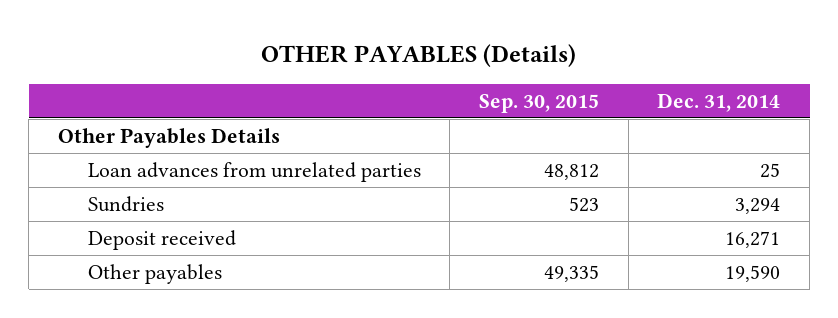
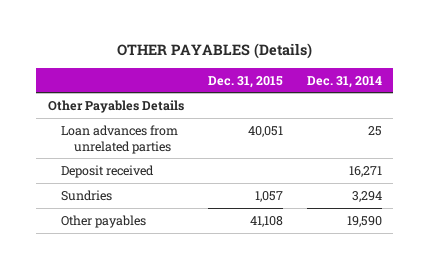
[479,93,600,113] Sep. 30, 2015 -> none
none -> [207,75,283,88] Dec. 31, 2015
[87,196,164,213] Sundries -> [60,189,112,201] Sundries

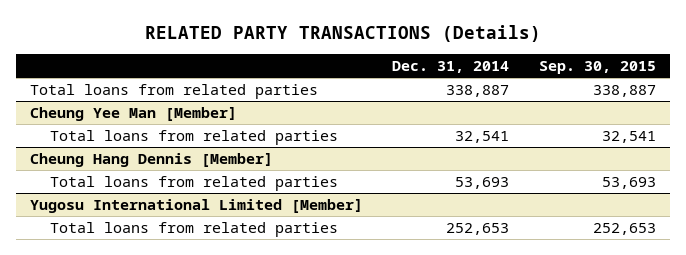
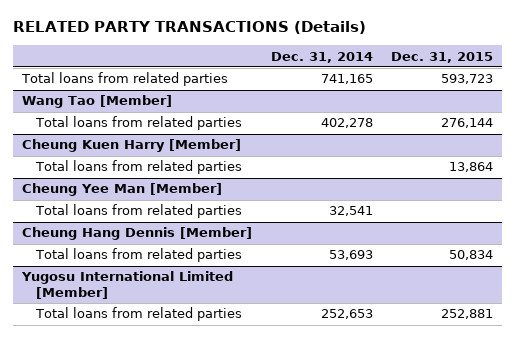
[538,61,656,75] Sep. 30, 2015 -> none
none -> [391,51,494,63] Dec. 31, 2015
[446,84,510,97] 338,887 -> [320,74,373,85] 741,165
none -> [22,95,173,109] Wang Tao [Member]
none -> [34,116,242,131] Total loans from related parties
none -> [22,139,242,153] Cheung Kuen Harry [Member]
none -> [34,160,242,175] Total loans from related parties

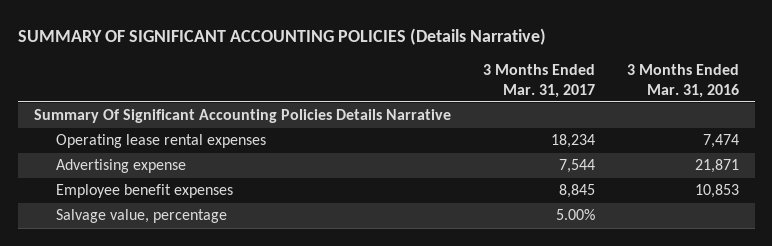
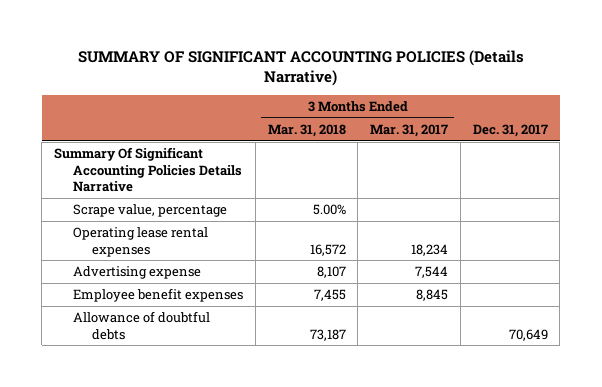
[626,63,739,98] 3 Months Ended Mar. 31, 2016 -> none
none -> [267,123,346,137] Mar. 31, 2018
none -> [472,123,548,137] Dec. 31, 2017
none -> [72,204,227,218] Scrape value, percentage
[56,209,228,224] Salvage value, percentage -> none
none -> [72,311,210,340] Allowance of doubtful debts

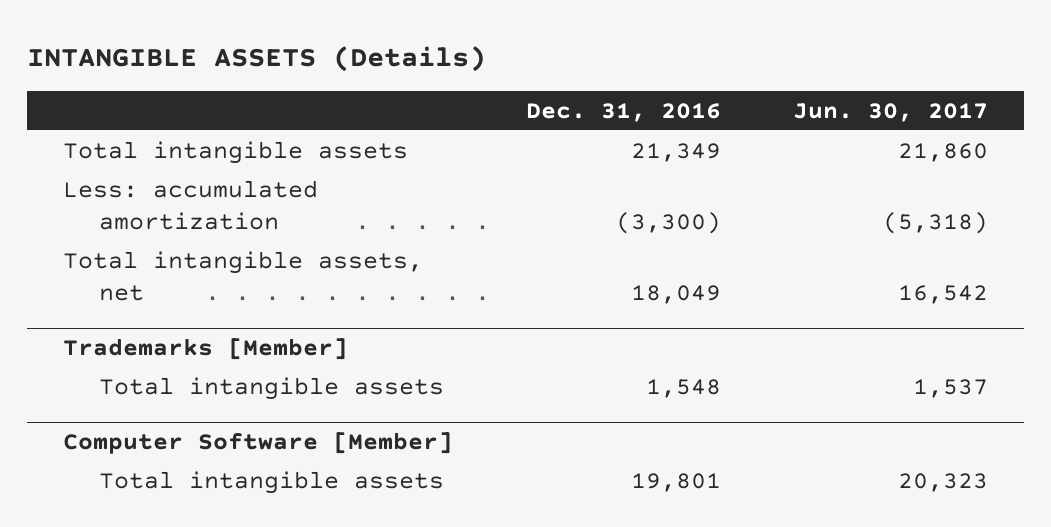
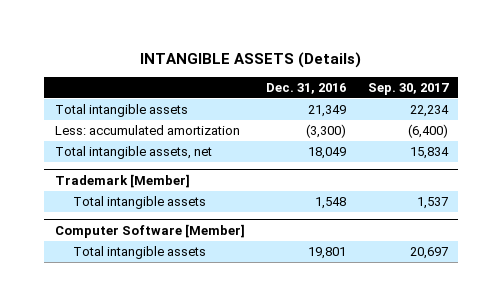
[792,102,988,122] Jun. 30, 2017 -> none
none -> [367,82,449,95] Sep. 30, 2017
[63,337,349,360] Trademarks [Member] -> [54,173,190,188] Trademark [Member]

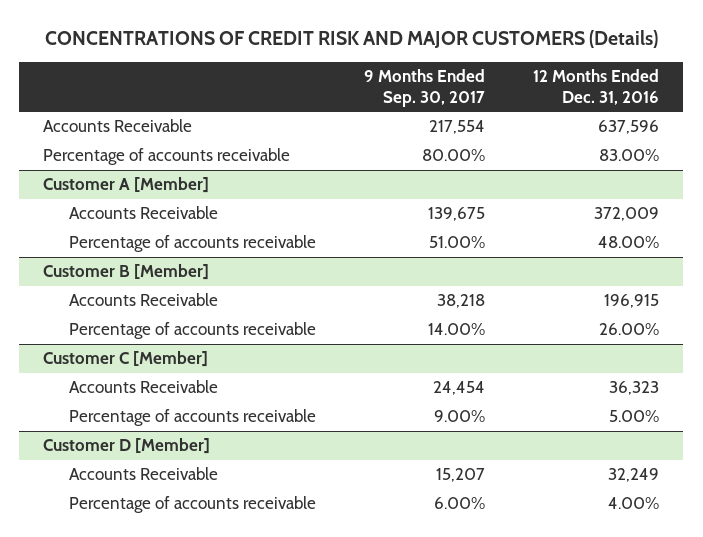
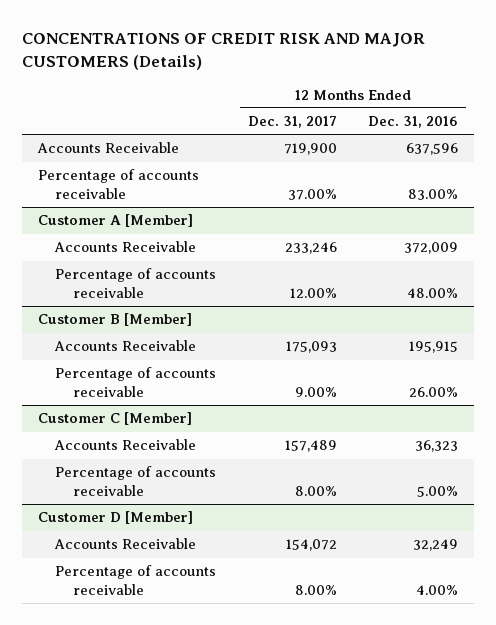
[364,69,486,107] 9 Months Ended Sep. 30, 2017 -> none
none -> [247,116,337,129] Dec. 31, 2017
[604,294,660,309] 196,915 -> [409,341,459,354] 195,915

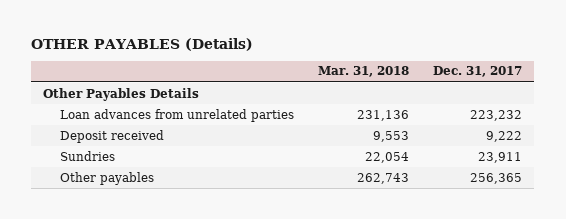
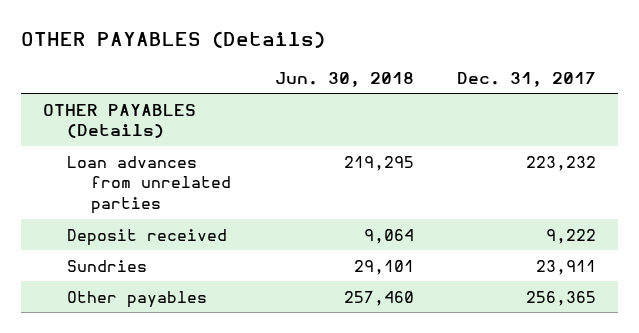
[318,66,410,78] Mar. 31, 2018 -> none
none -> [274,71,414,87] Jun. 30, 2018
[43,87,200,101] Other Payables Details -> [42,103,196,139] OTHER PAYABLES (Details)

